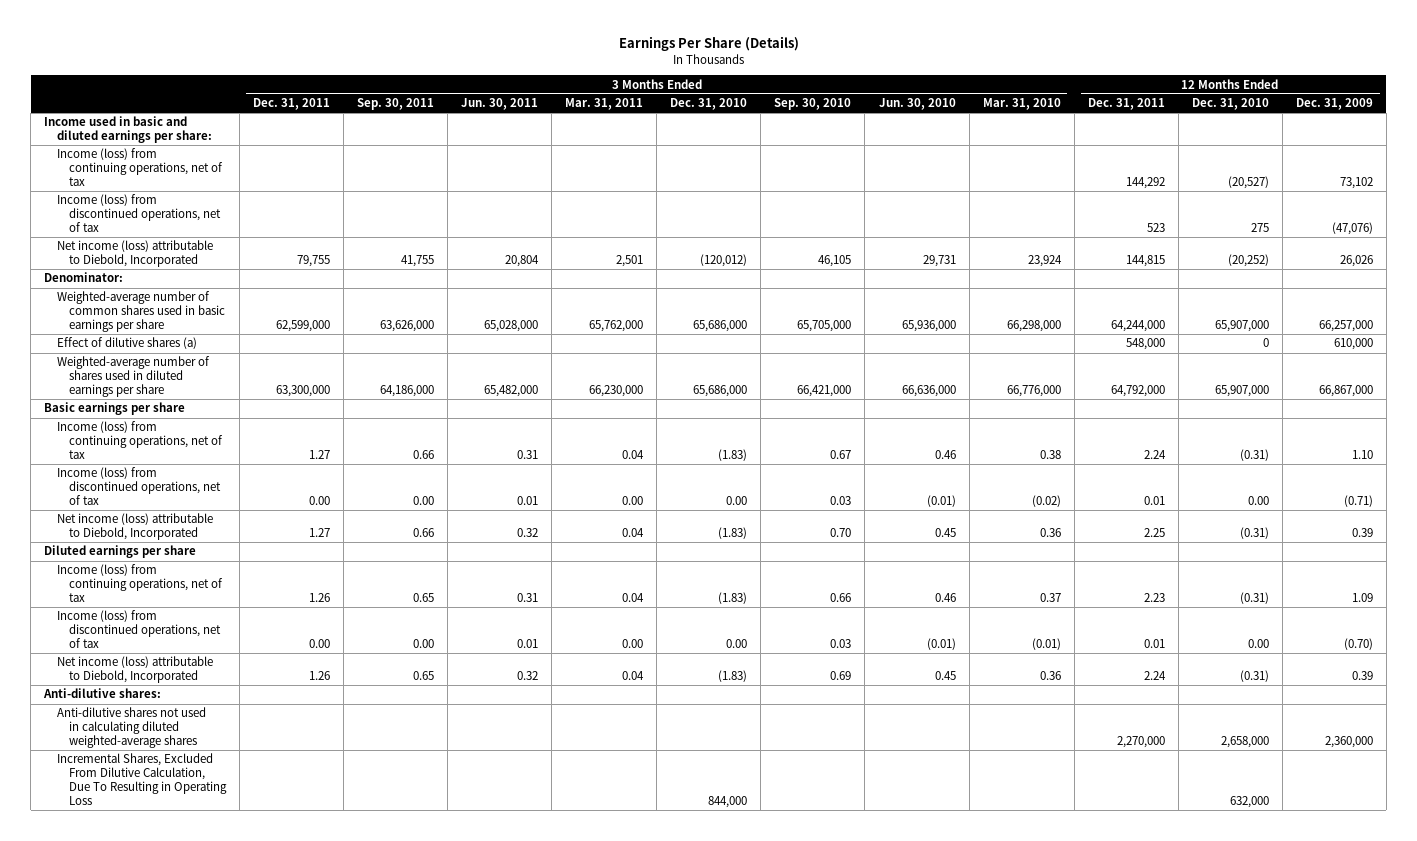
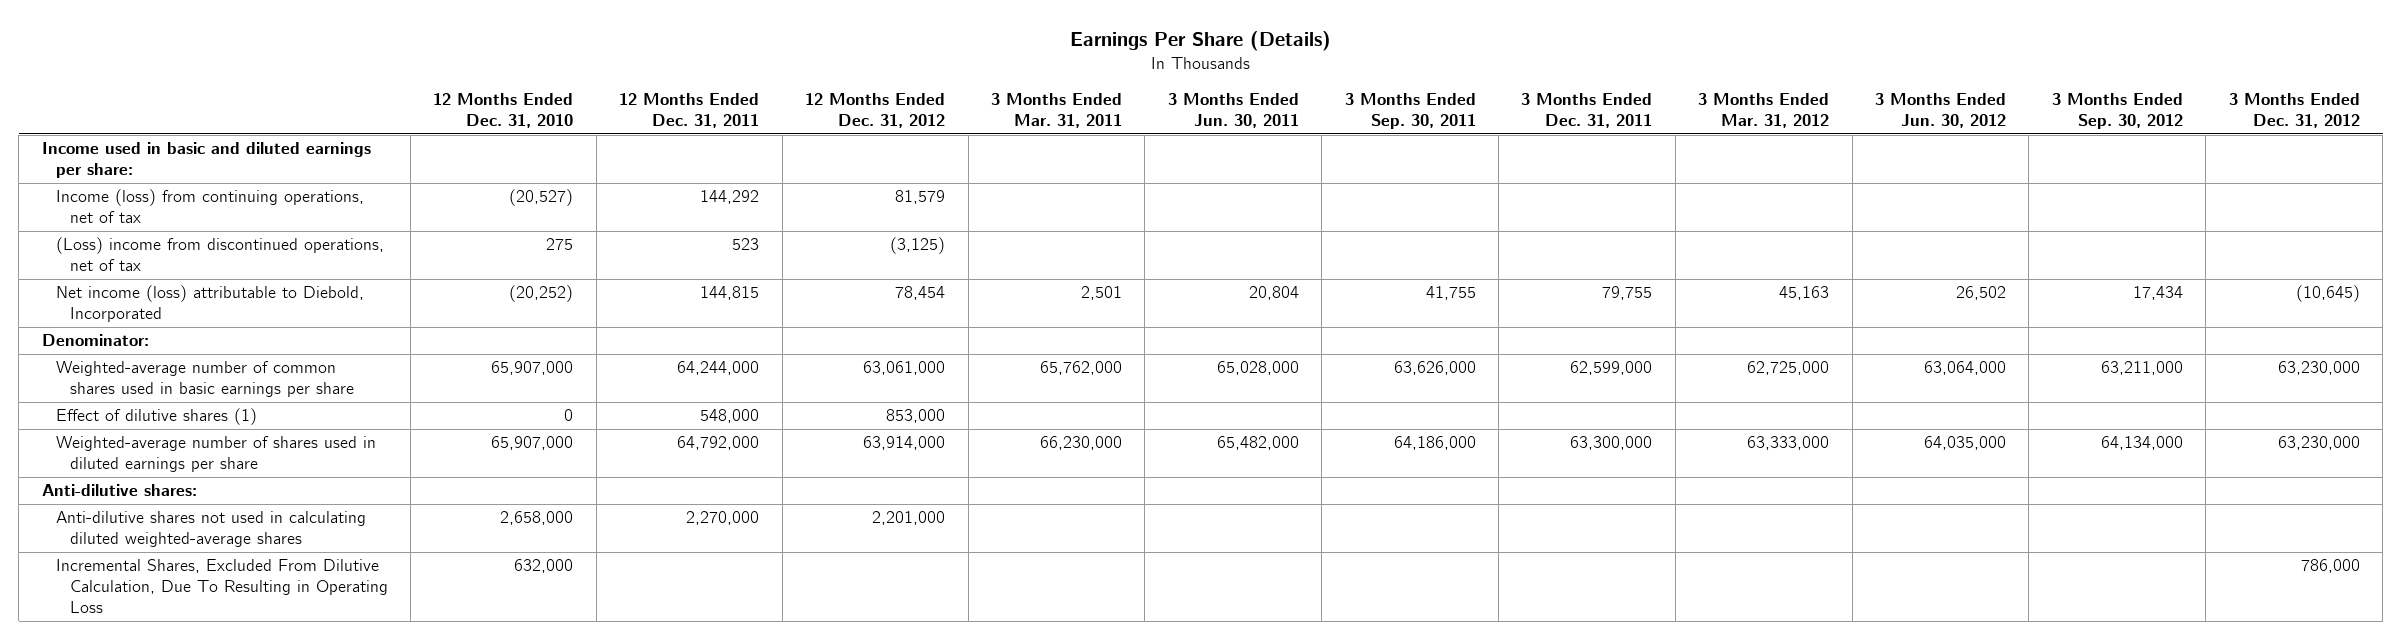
[670,98,748,111] Dec. 31, 2010 -> none
[774,98,852,111] Sep. 30, 2010 -> none
[878,98,956,111] Jun. 30, 2010 -> none
[982,98,1061,111] Mar. 31, 2010 -> none
[1295,98,1373,111] Dec. 31, 2009 -> none
none -> [805,93,946,129] 12 Months Ended Dec. 31, 2012
none -> [1698,93,1830,129] 3 Months Ended Mar. 31, 2012
none -> [1875,93,2007,129] 3 Months Ended Jun. 30, 2012
none -> [2051,93,2183,130] 3 Months Ended Sep. 30, 2012
none -> [2228,93,2360,129] 3 Months Ended Dec. 31, 2012
[56,194,221,233] Income (loss) from discontinued operations, net of tax -> [55,237,384,272] (Loss) income from discontinued operations, net of tax
[56,337,197,350] Effect of dilutive shares (a) -> [55,408,257,426] Effect of dilutive shares (1)
[44,402,186,416] Basic earnings per share -> none
[56,421,223,460] Income (loss) from continuing operations, net of tax -> none
[56,467,221,506] Income (loss) from discontinued operations, net of tax -> none
[56,513,213,541] Net income (loss) attributable to Diebold, Incorporated -> none
[44,545,197,559] Diluted earnings per share -> none
[56,564,223,603] Income (loss) from continuing operations, net of tax -> none
[56,610,221,649] Income (loss) from discontinued operations, net of tax -> none
[56,656,213,684] Net income (loss) attributable to Diebold, Incorporated -> none

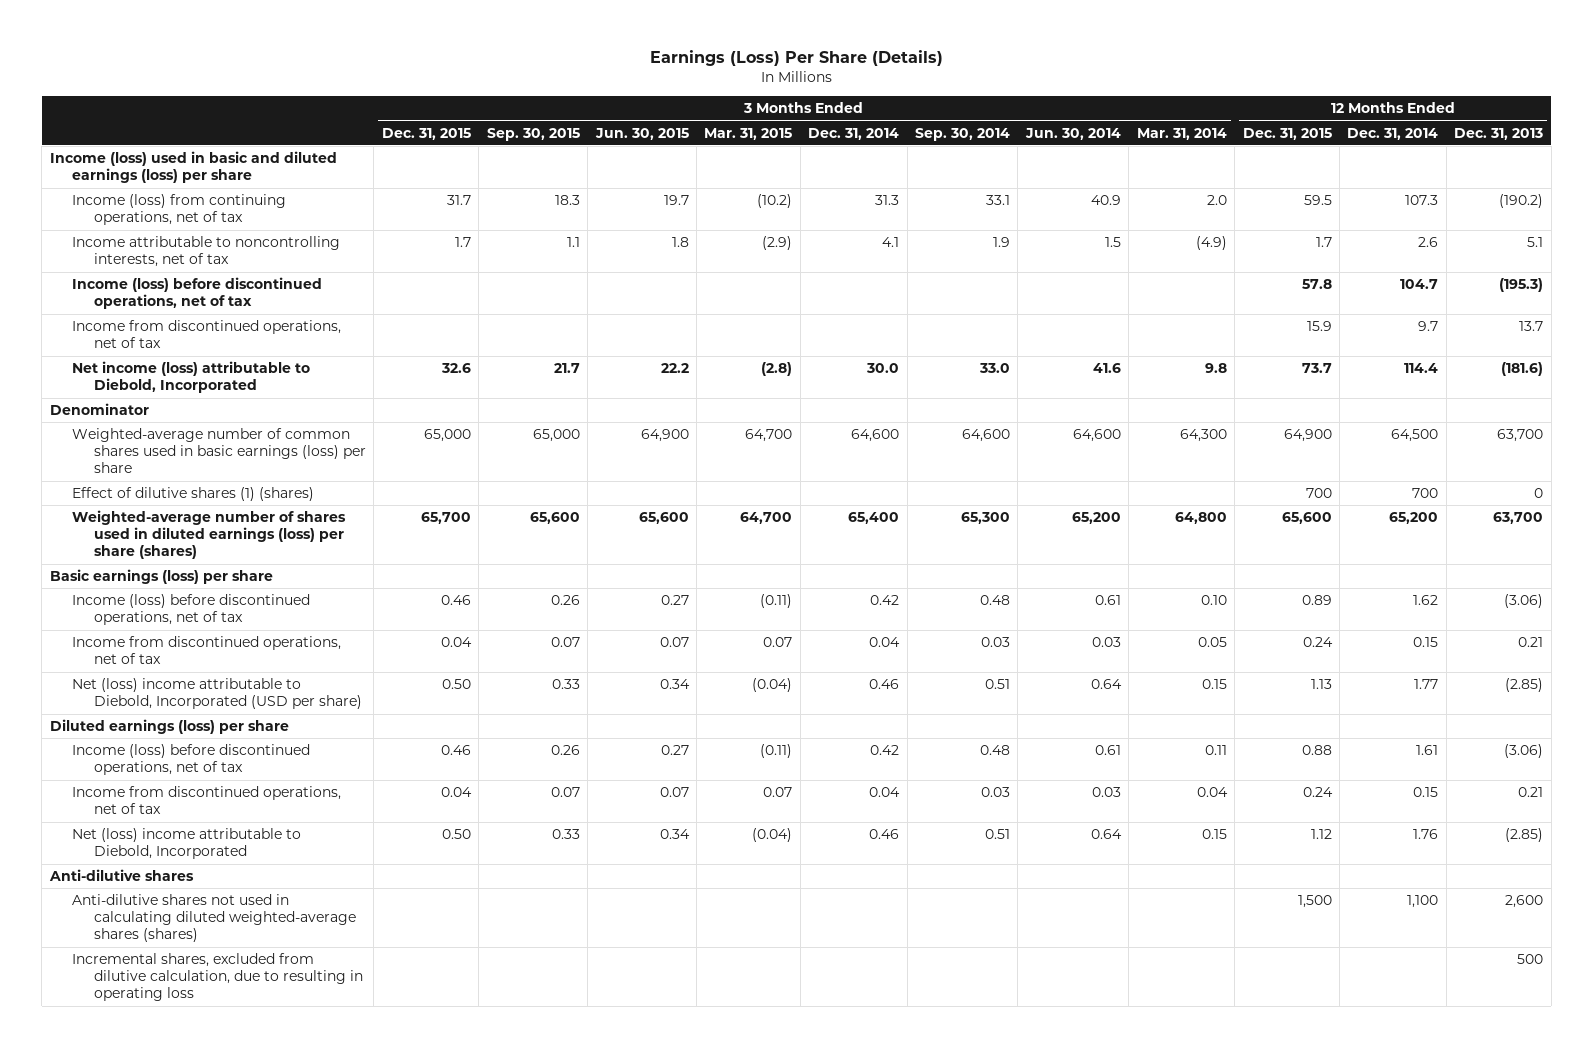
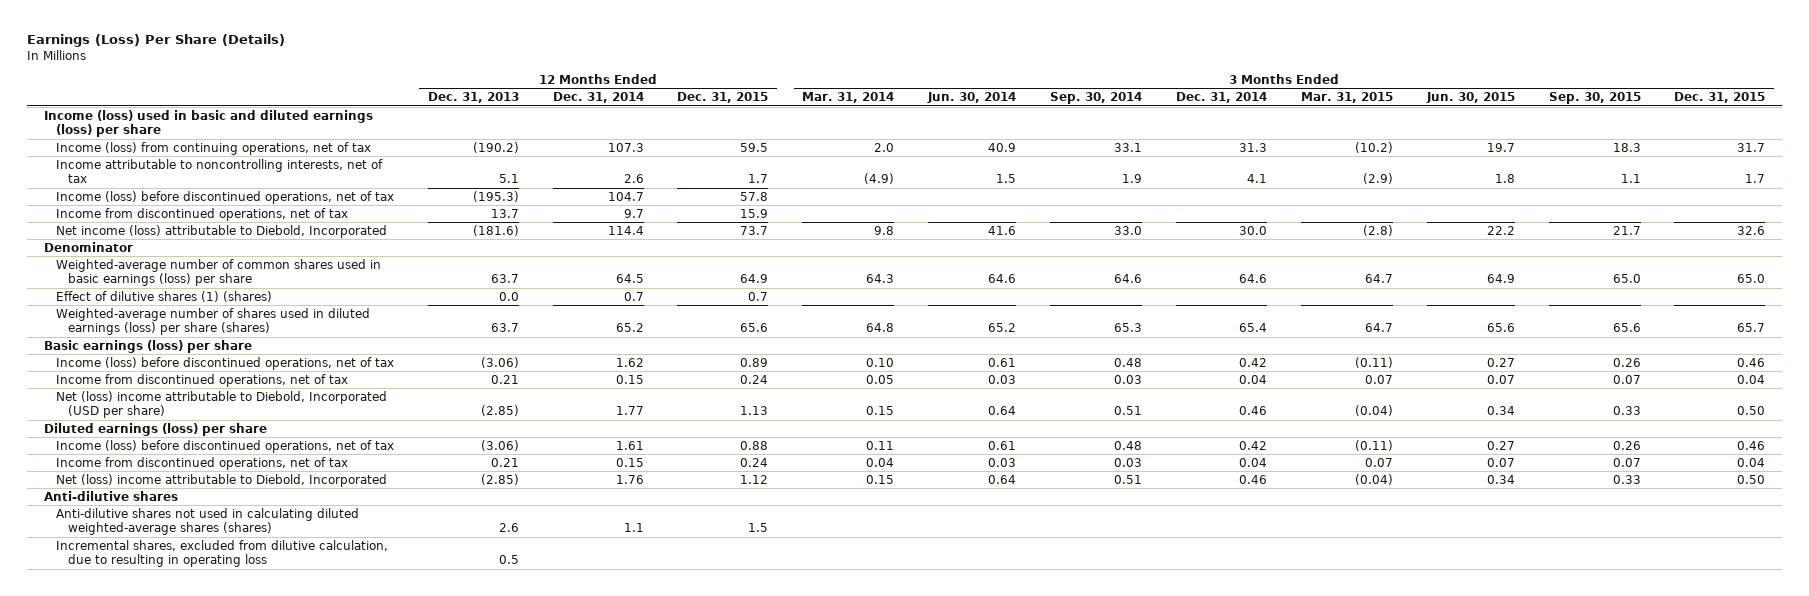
[423,429,471,443] 65,000 -> [1737,274,1766,284] 65.0
[532,429,580,443] 65,000 -> [1612,274,1641,284] 65.0
[640,429,689,443] 64,900 -> [1486,274,1515,284] 64.9
[745,429,793,443] 64,700 -> [1364,274,1393,284] 64.7
[851,429,900,443] 64,600 -> [1238,274,1267,284] 64.6
[962,429,1011,443] 64,600 -> [1114,274,1143,284] 64.6
[1072,429,1121,443] 64,600 -> [988,274,1017,284] 64.6
[1179,429,1227,443] 64,300 -> [866,274,895,284] 64.3
[1283,429,1332,443] 64,900 -> [740,274,769,284] 64.9
[1391,429,1439,443] 64,500 -> [615,274,644,284] 64.5
[1497,429,1544,443] 63,700 -> [490,274,519,284] 63.7
[1305,488,1332,499] 700 -> [748,291,769,301] 0.7
[1412,488,1439,499] 700 -> [623,291,644,301] 0.7
[1534,488,1544,499] 0 -> [498,291,519,301] 0.0
[420,512,471,525] 65,700 -> [1737,323,1766,333] 65.7
[529,512,580,525] 65,600 -> [1612,323,1641,333] 65.6
[638,512,689,525] 65,600 -> [1486,323,1515,333] 65.6
[740,512,793,525] 64,700 -> [1364,323,1393,333] 64.7
[848,512,900,525] 65,400 -> [1238,323,1267,333] 65.4
[961,512,1011,525] 65,300 -> [1114,323,1143,333] 65.3
[1071,512,1121,525] 65,200 -> [988,323,1017,333] 65.2
[1174,512,1227,525] 64,800 -> [866,323,895,333] 64.8
[1281,512,1332,525] 65,600 -> [740,323,769,333] 65.6
[1389,512,1439,525] 65,200 -> [615,323,644,333] 65.2
[1493,512,1544,525] 63,700 -> [490,323,519,333] 63.7
[1297,895,1332,909] 1,500 -> [748,523,769,533] 1.5
[1407,895,1439,909] 1,100 -> [623,523,644,533] 1.1
[1505,895,1544,909] 2,600 -> [498,523,519,533] 2.6
[1517,954,1544,965] 500 -> [498,555,519,565] 0.5

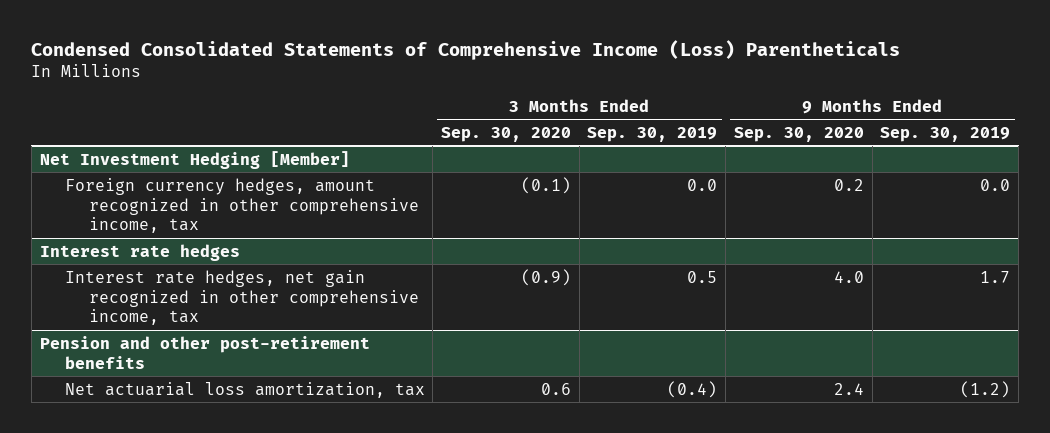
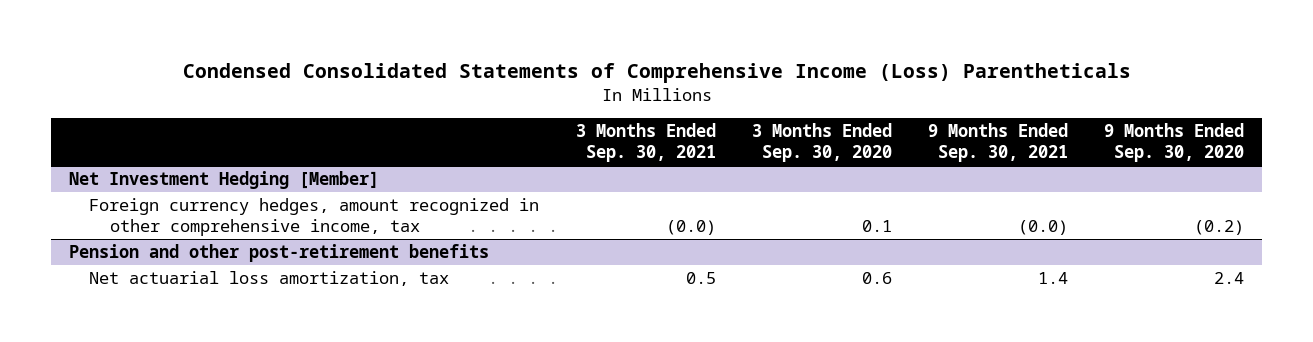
[587,126,718,142] Sep. 30, 2019 -> none
[880,126,1011,142] Sep. 30, 2019 -> none
none -> [575,123,716,163] 3 Months Ended Sep. 30, 2021
none -> [927,123,1068,163] 9 Months Ended Sep. 30, 2021
[39,243,240,261] Interest rate hedges -> none
[64,269,420,326] Interest rate hedges, net gain recognized in other comprehensive income, tax -> none
[521,176,572,194] (0.1) -> [861,220,892,233] 0.1
[833,178,864,191] 0.2 -> [1194,220,1245,236] (0.2)

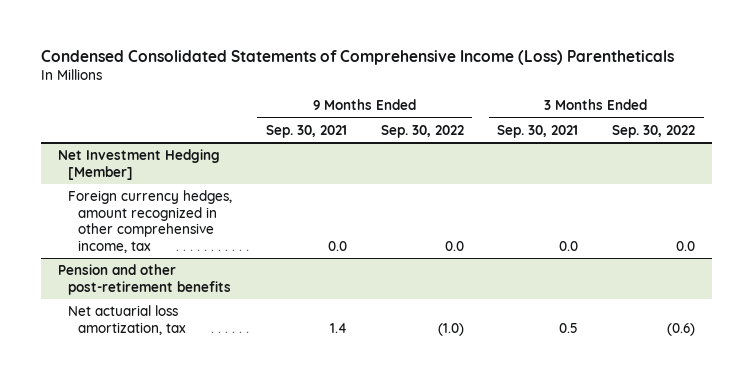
[751,123,892,163] 3 Months Ended Sep. 30, 2020 -> none
[1104,123,1245,163] 9 Months Ended Sep. 30, 2020 -> none
none -> [380,124,464,138] Sep. 30, 2022
none -> [612,124,696,138] Sep. 30, 2022
[665,220,716,236] (0.0) -> [559,240,579,251] 0.0
[1017,220,1068,236] (0.0) -> [327,240,347,251] 0.0

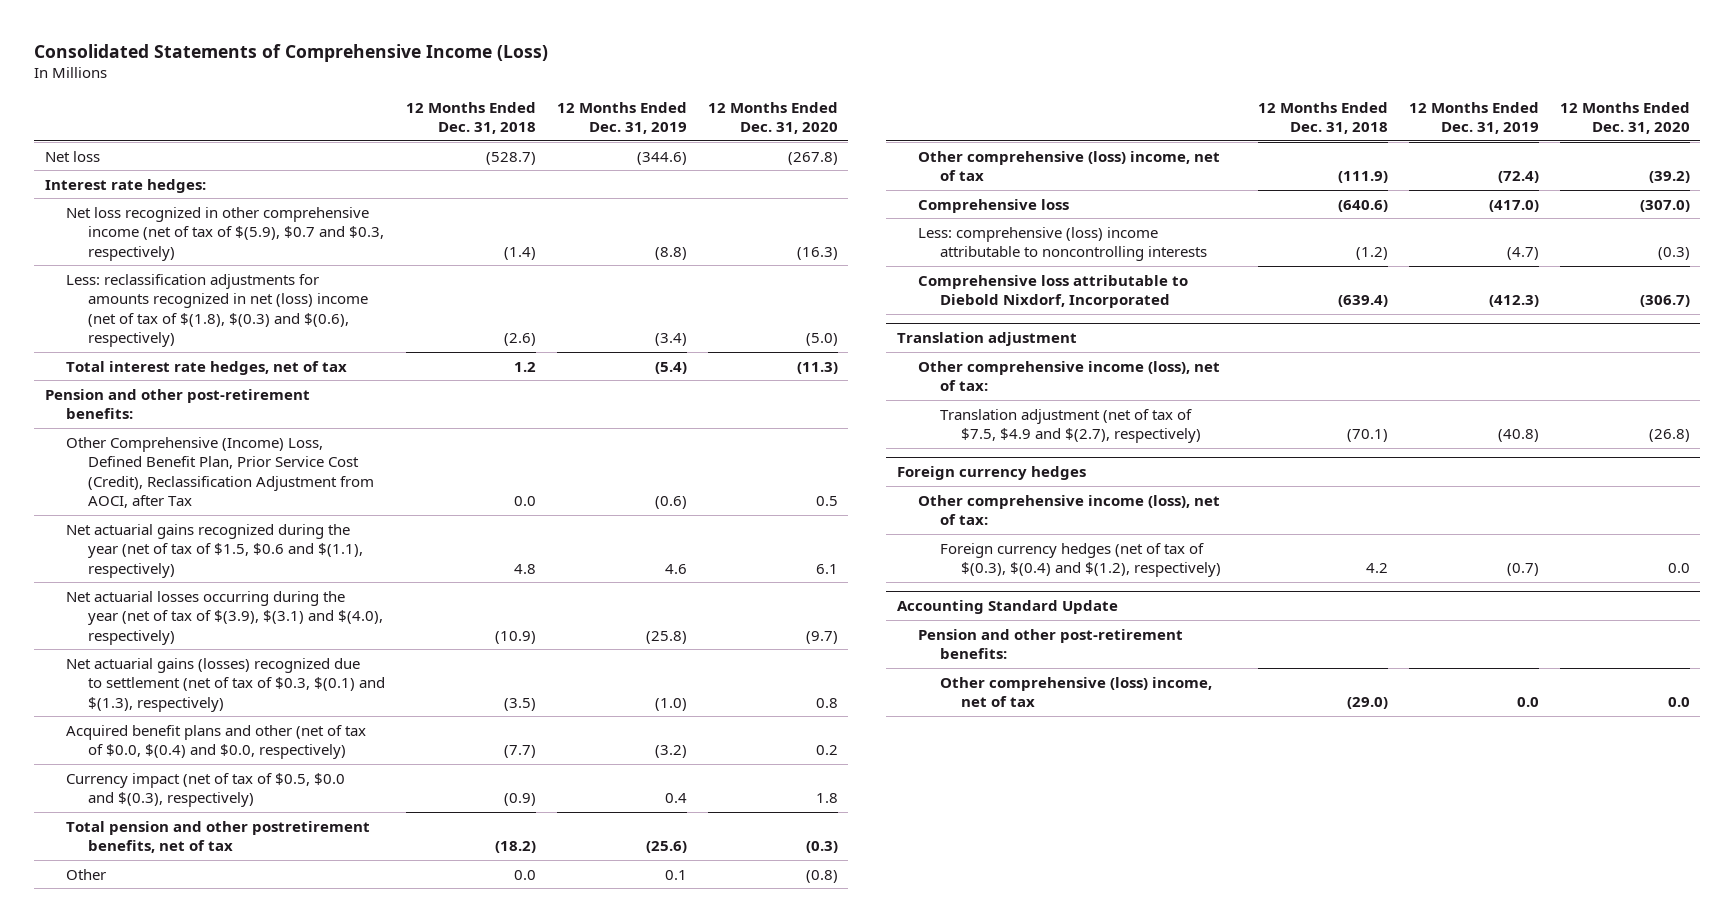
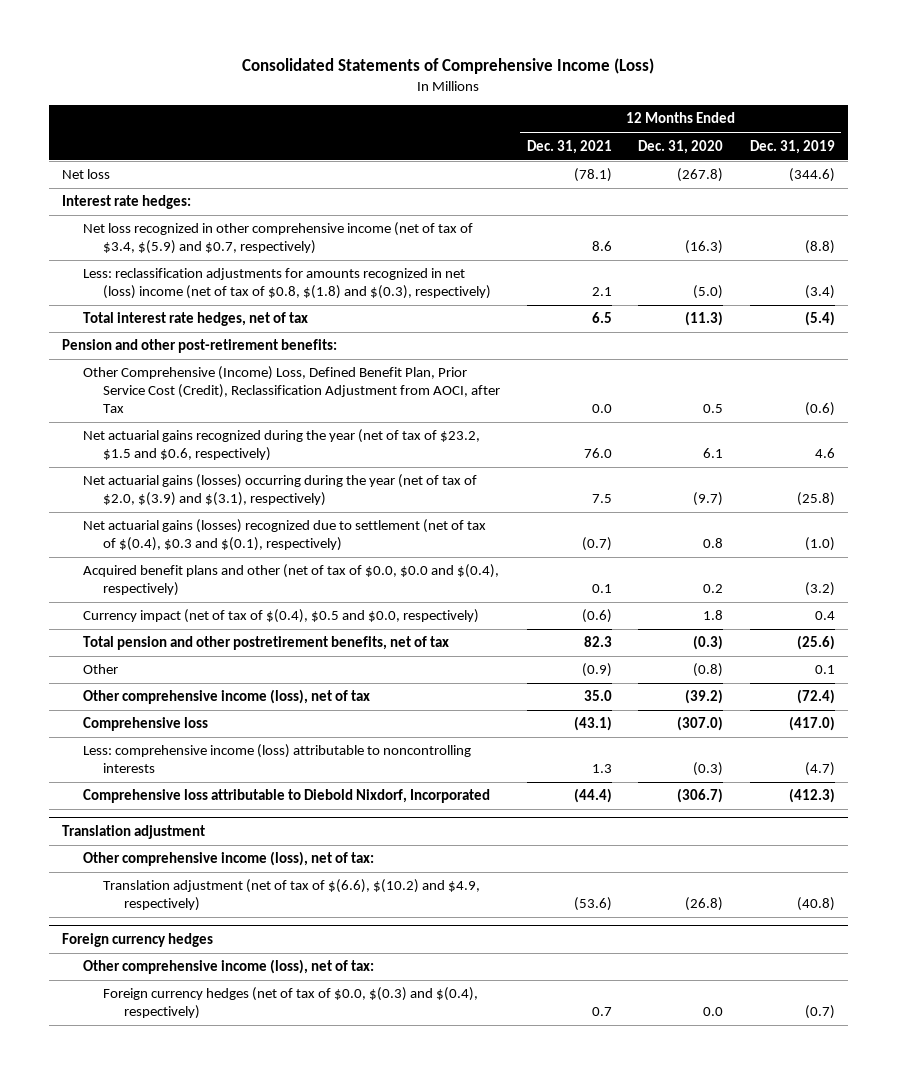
[405,101,536,135] 12 Months Ended Dec. 31, 2018 -> none
none -> [526,139,612,154] Dec. 31, 2021
[66,206,384,261] Net loss recognized in other comprehensive income (net of tax of $(5.9), $0.7 and $0.3, respectively) -> [82,222,473,255] Net loss recognized in other comprehensive income (net of tax of $3.4, $(5.9) and $0.7, respectively)
[66,273,368,348] Less: reclassification adjustments for amounts recognized in net (loss) income (net of tax of $(1.8), $(0.3) and $(0.6), respectively) -> [82,268,492,300] Less: reclassification adjustments for amounts recognized in net (loss) income (net of tax of $0.8, $(1.8) and $(0.3), respectively)
[66,523,363,578] Net actuarial gains recognized during the year (net of tax of $1.5, $0.6 and $(1.1), respectively) -> [82,429,480,462] Net actuarial gains recognized during the year (net of tax of $23.2, $1.5 and $0.6, respectively)
[66,590,383,645] Net actuarial losses occurring during the year (net of tax of $(3.9), $(3.1) and $(4.0), respectively) -> [82,474,477,507] Net actuarial gains (losses) occurring during the year (net of tax of $2.0, $(3.9) and $(3.1), respectively)
[66,657,385,712] Net actuarial gains (losses) recognized due to settlement (net of tax of $0.3, $(0.1) and $(1.3), respectively) -> [82,519,486,552] Net actuarial gains (losses) recognized due to settlement (net of tax of $(0.4), $0.3 and $(0.1), respectively)
[66,724,367,760] Acquired benefit plans and other (net of tax of $0.0, $(0.4) and $0.0, respectively) -> [82,564,499,597] Acquired benefit plans and other (net of tax of $0.0, $0.0 and $(0.4), respectively)
[66,772,346,808] Currency impact (net of tax of $0.5, $0.0 and $(0.3), respectively) -> [82,609,479,624] Currency impact (net of tax of $(0.4), $0.5 and $0.0, respectively)
[918,150,1221,182] Other comprehensive (loss) income, net of tax -> [82,689,370,705] Other comprehensive income (loss), net of tax
[918,226,1207,262] Less: comprehensive (loss) income attributable to noncontrolling interests -> [82,744,471,774] Less: comprehensive income (loss) attributable to noncontrolling interests
[939,408,1202,444] Translation adjustment (net of tax of $7.5, $4.9 and $(2.7), respectively) -> [103,879,481,912] Translation adjustment (net of tax of $(6.6), $(10.2) and $4.9, respectively)
[896,600,1118,615] Accounting Standard Update -> none
[918,628,1184,660] Pension and other post-retirement benefits: -> none
[939,676,1212,708] Other comprehensive (loss) income, net of tax -> none
[939,542,1222,578] Foreign currency hedges (net of tax of $(0.3), $(0.4) and $(1.2), respectively) -> [103,987,479,1020] Foreign currency hedges (net of tax of $0.0, $(0.3) and $(0.4), respectively)

